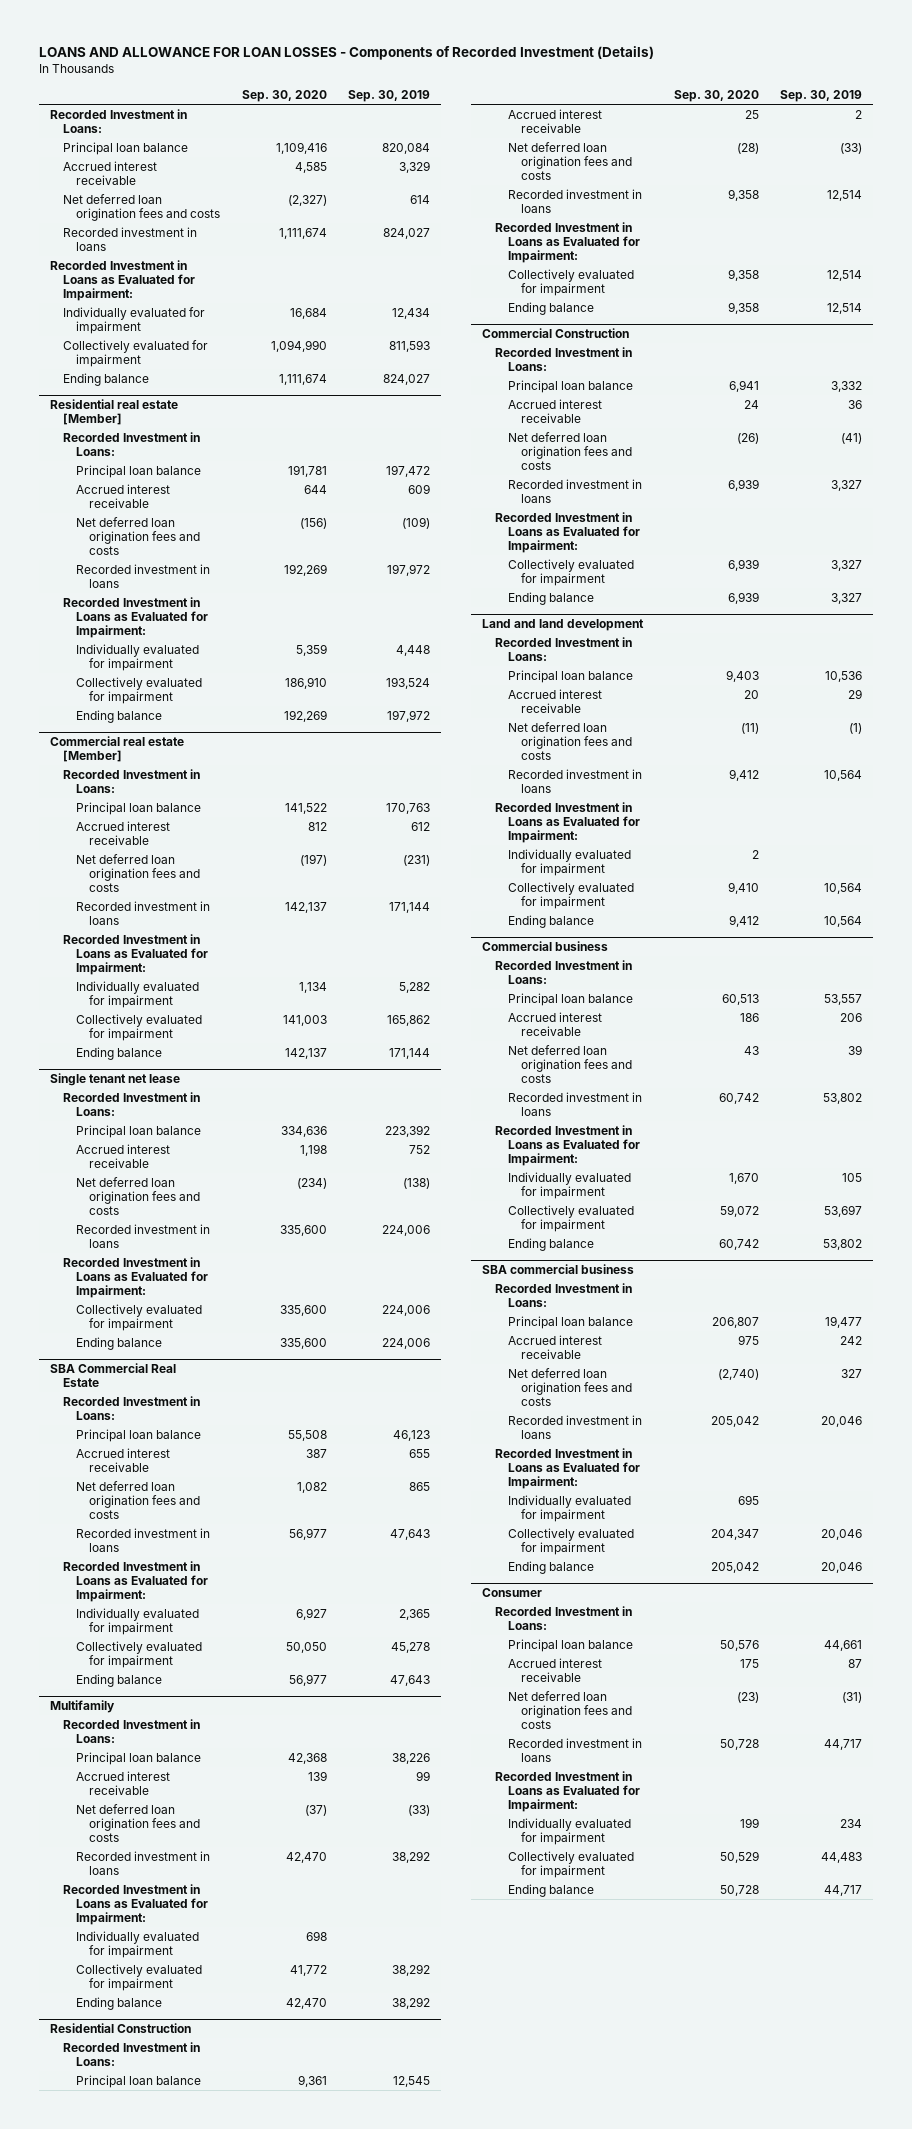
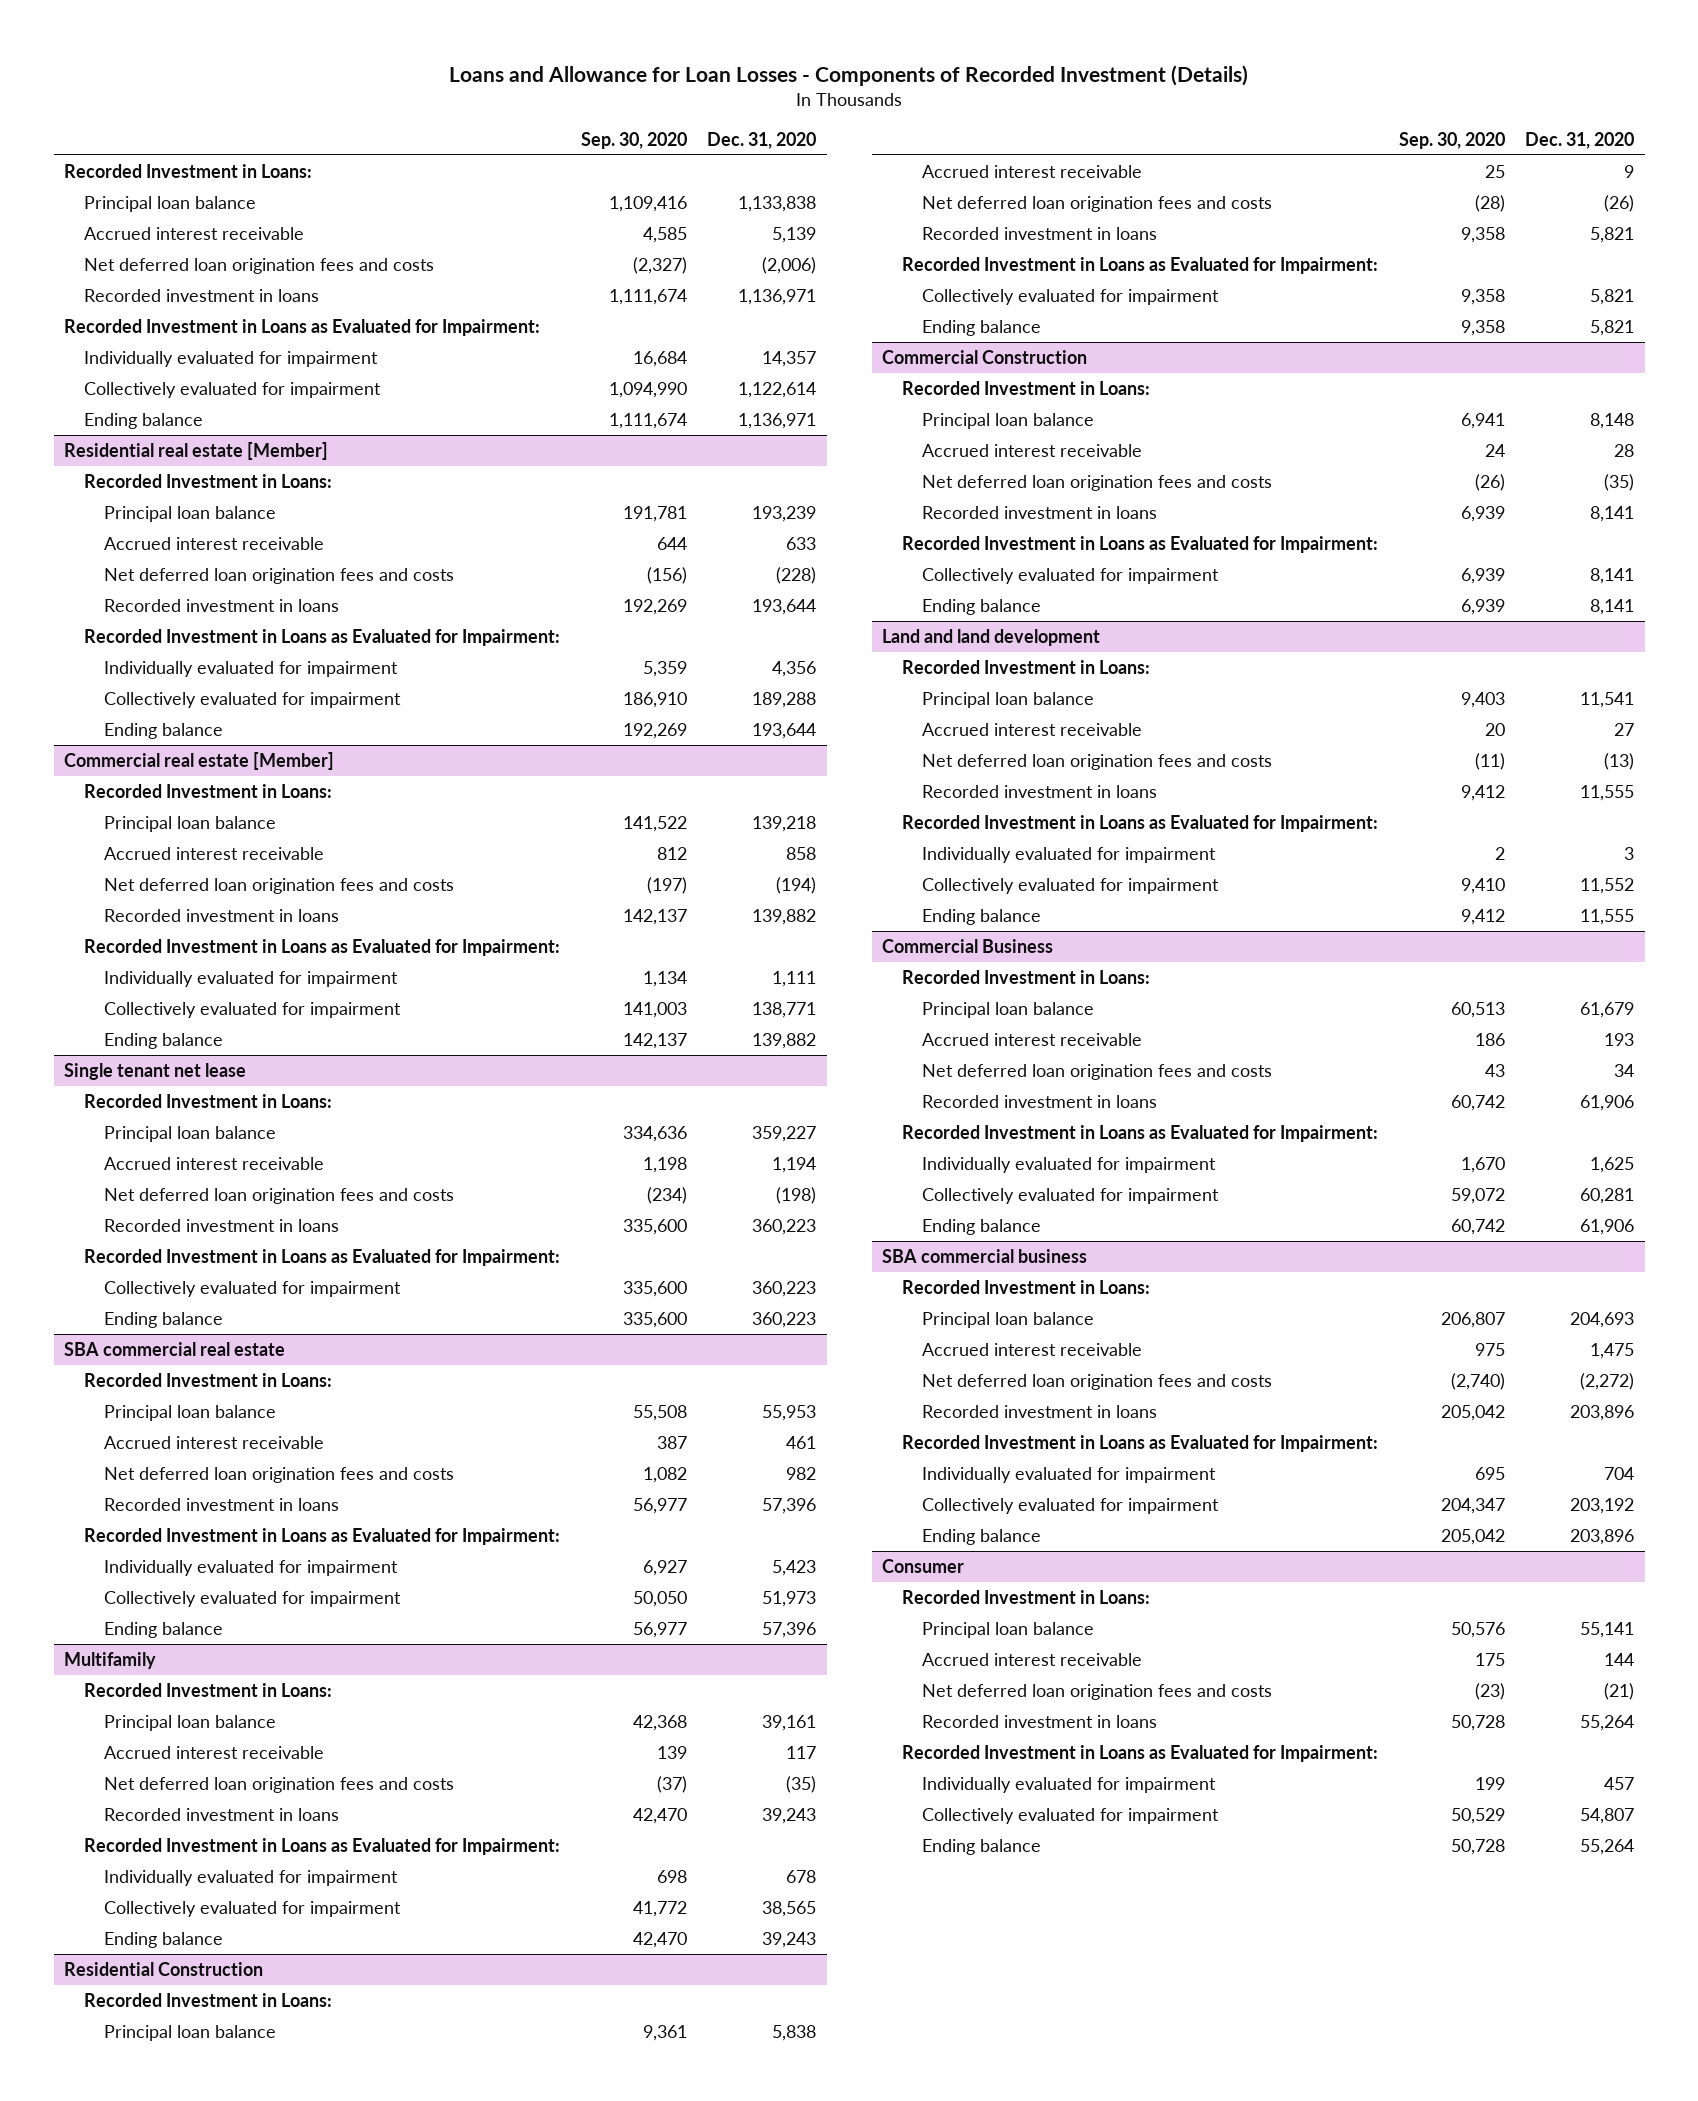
[38,46,654,61] LOANS AND ALLOWANCE FOR LOAN LOSSES - Components of Recorded Investment (Details) -> [449,64,1249,86] Loans and Allowance for Loan Losses - Components of Recorded Investment (Details)
[348,90,431,103] Sep. 30, 2019 -> none
none -> [707,131,817,149] Dec. 31, 2020
[49,1362,176,1387] SBA Commercial Real Estate -> [64,1341,286,1356] SBA commercial real estate
[481,940,608,951] Commercial business -> [881,938,1053,953] Commercial Business

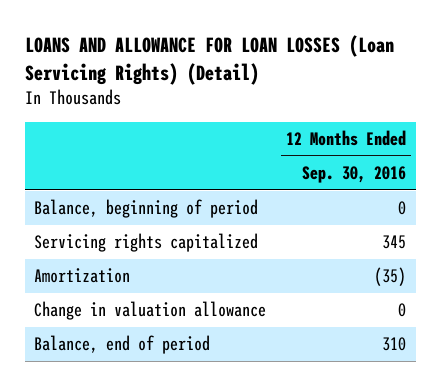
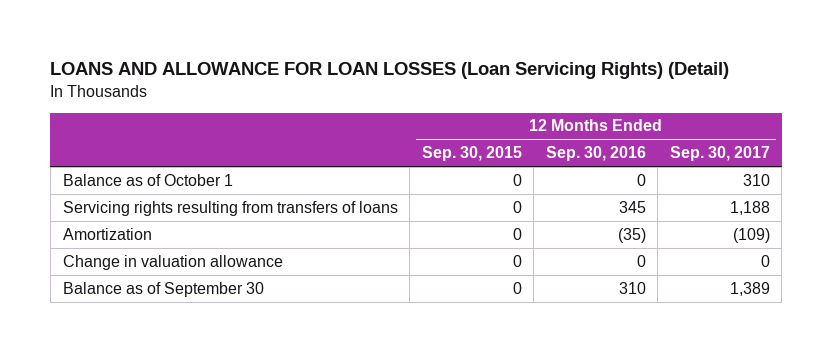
none -> [421,146,522,162] Sep. 30, 2015
none -> [669,146,770,162] Sep. 30, 2017
[34,199,259,219] Balance, beginning of period -> [62,173,233,186] Balance as of October 1
[34,233,259,253] Servicing rights capitalized -> [62,200,398,216] Servicing rights resulting from transfers of loans
[34,335,211,355] Balance, end of period -> [62,281,264,297] Balance as of September 30

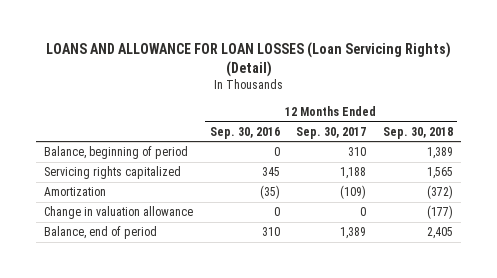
[421,146,522,162] Sep. 30, 2015 -> none
none -> [383,126,454,139] Sep. 30, 2018
[62,173,233,186] Balance as of October 1 -> [43,146,188,160] Balance, beginning of period
[62,200,398,216] Servicing rights resulting from transfers of loans -> [43,166,181,180] Servicing rights capitalized
[62,281,264,297] Balance as of September 30 -> [43,226,157,240] Balance, end of period

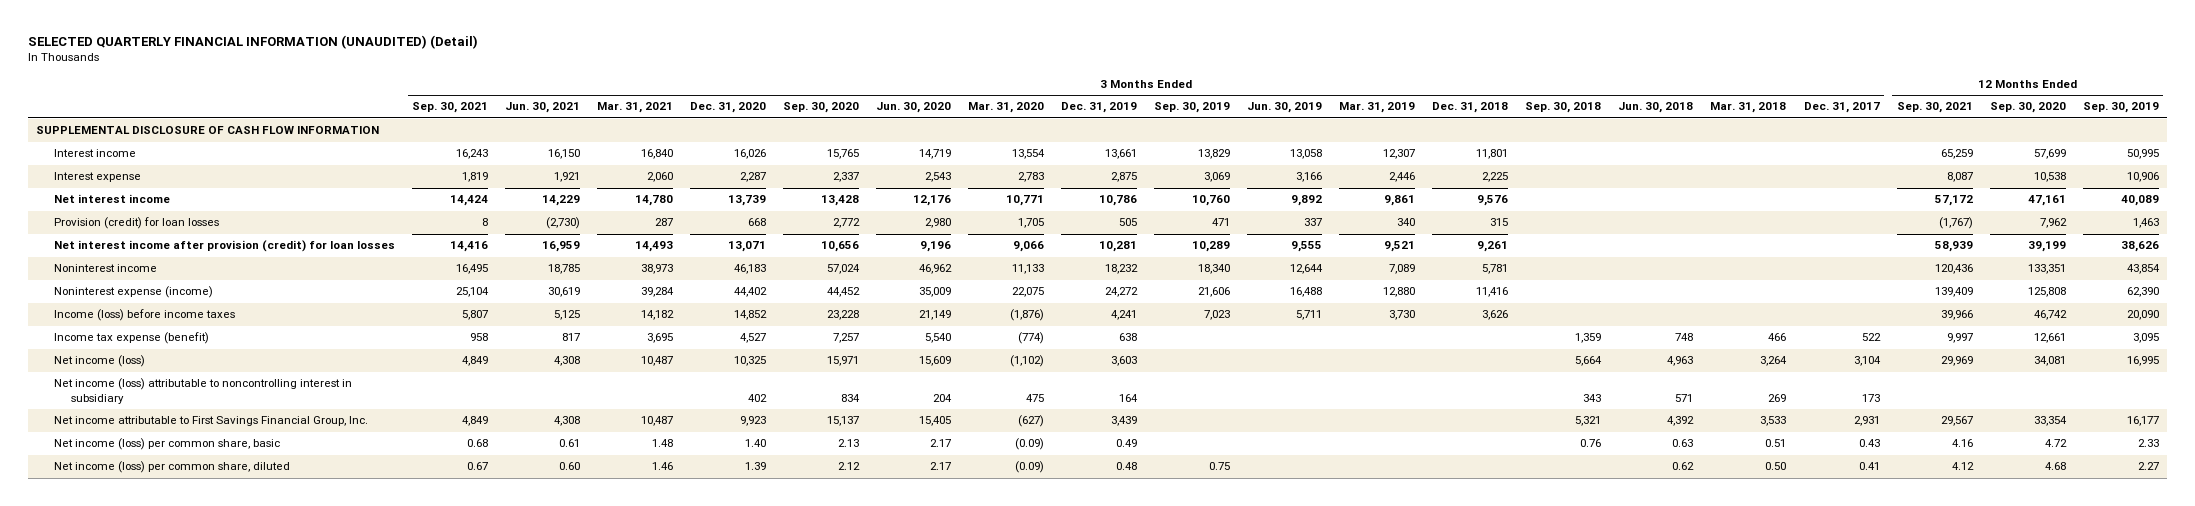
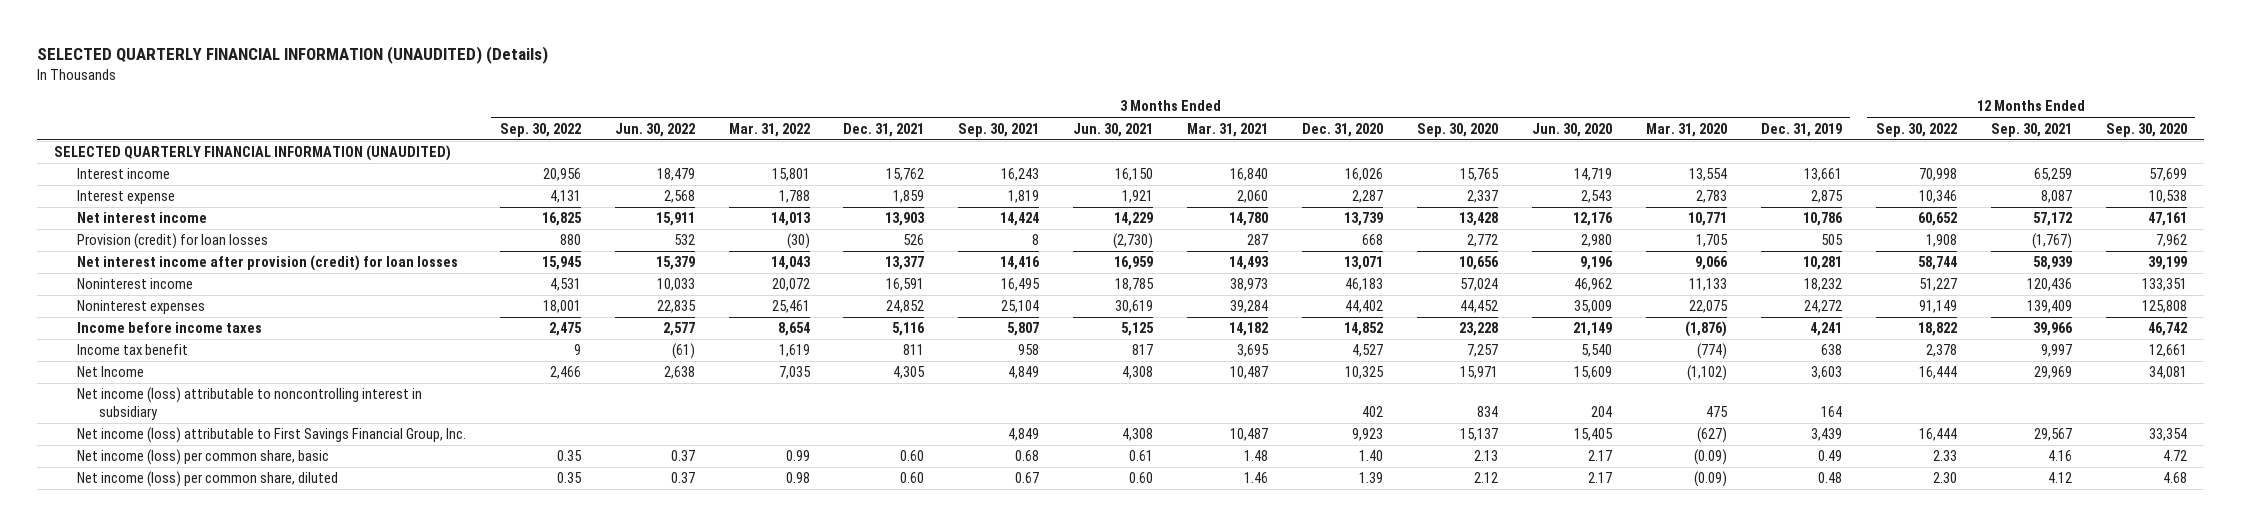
[27,34,478,49] SELECTED QUARTERLY FINANCIAL INFORMATION (UNAUDITED) (Detail) -> [37,46,549,65] SELECTED QUARTERLY FINANCIAL INFORMATION (UNAUDITED) (Details)
[1154,102,1231,114] Sep. 30, 2019 -> none
[1247,102,1323,114] Jun. 30, 2019 -> none
[1339,102,1416,114] Mar. 31, 2019 -> none
[1432,102,1509,114] Dec. 31, 2018 -> none
[1525,102,1602,114] Sep. 30, 2018 -> none
[1618,102,1694,114] Jun. 30, 2018 -> none
[1710,102,1787,114] Mar. 31, 2018 -> none
[1803,102,1880,114] Dec. 31, 2017 -> none
[2082,102,2159,114] Sep. 30, 2019 -> none
none -> [499,122,581,137] Sep. 30, 2022
none -> [614,122,695,137] Jun. 30, 2022
none -> [728,122,810,137] Mar. 31, 2022
none -> [843,122,925,137] Dec. 31, 2021
none -> [1875,122,1957,137] Sep. 30, 2022
[36,126,380,135] SUPPLEMENTAL DISCLOSURE OF CASH FLOW INFORMATION -> none
none -> [54,145,452,162] SELECTED QUARTERLY FINANCIAL INFORMATION (UNAUDITED)
[53,286,213,299] Noninterest expense (income) -> [76,300,205,315] Noninterest expenses
[53,309,235,322] Income (loss) before income taxes -> [76,322,262,334] Income before income taxes
[53,332,209,345] Income tax expense (benefit) -> [76,344,188,356] Income tax benefit
[53,355,145,368] Net income (loss) -> [76,366,144,378] Net Income
[53,416,368,427] Net income attributable to First Savings Financial Group, Inc. -> [76,427,466,444] Net income (loss) attributable to First Savings Financial Group, Inc.

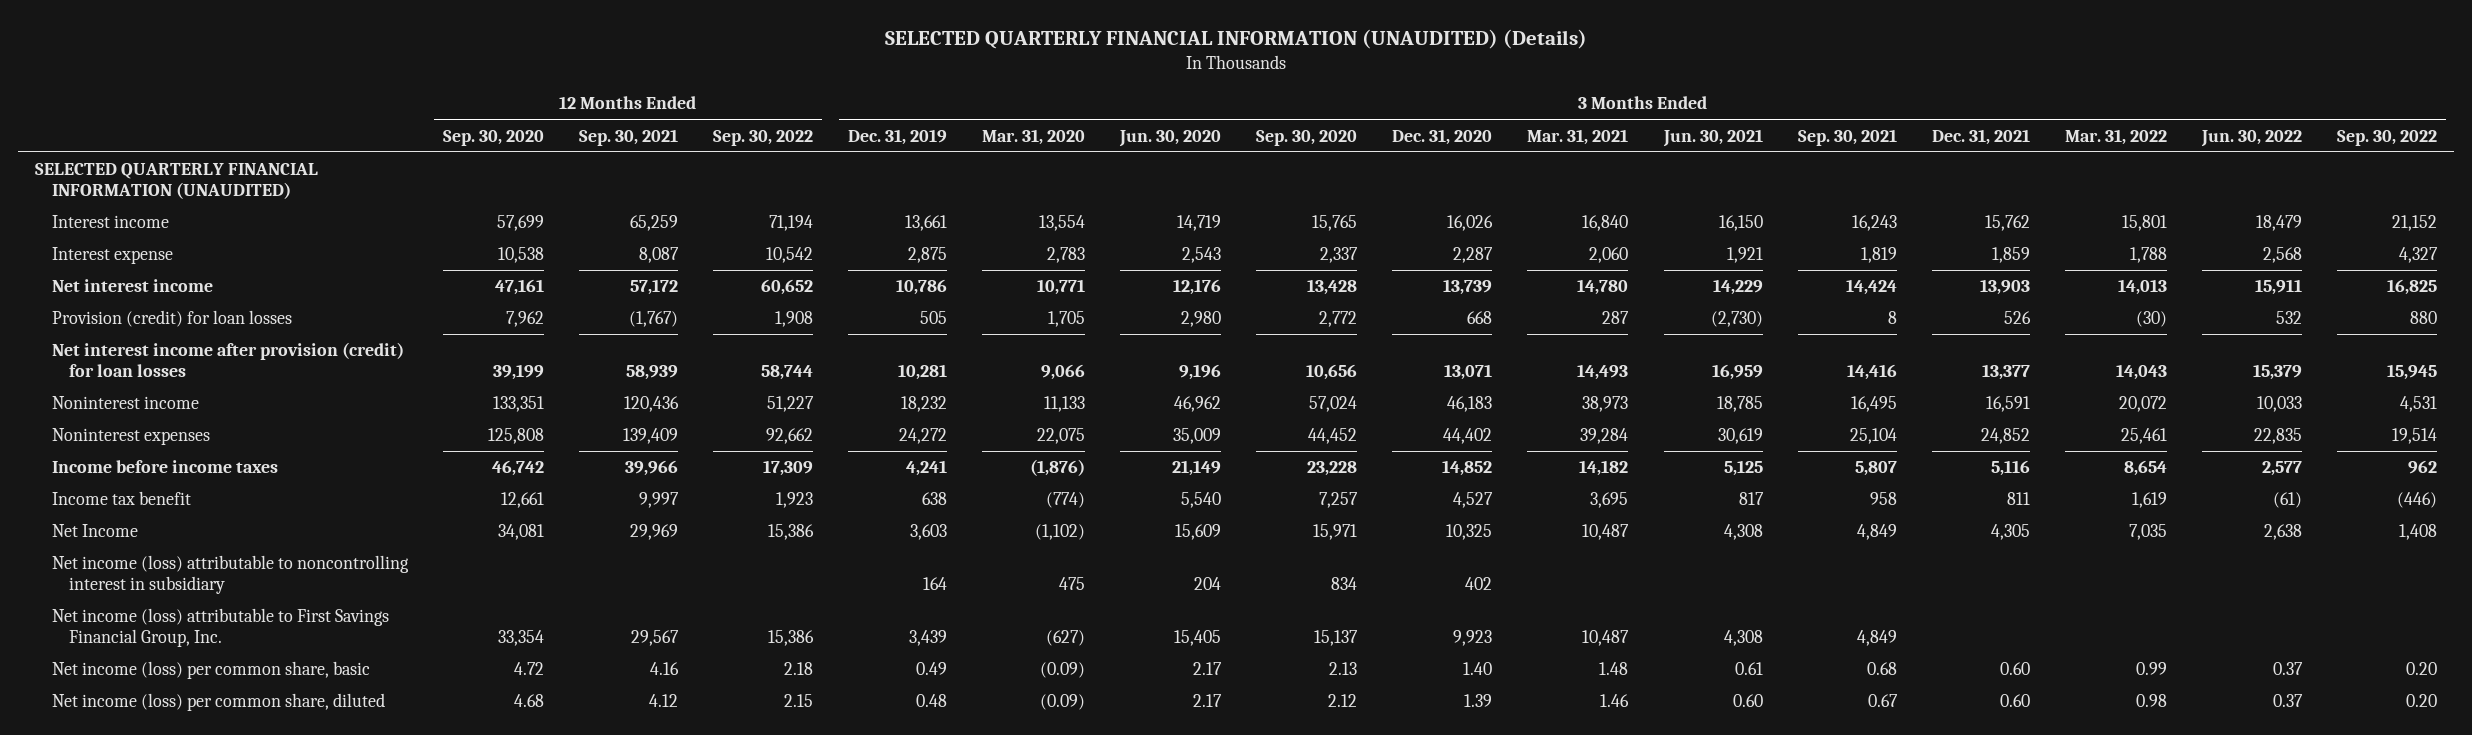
[542,168,581,182] 20,956 -> [2391,215,2437,232] 21,152
[1918,168,1957,182] 70,998 -> [769,215,814,232] 71,194
[549,190,581,204] 4,131 -> [2398,247,2438,264] 4,327
[1918,190,1957,204] 10,346 -> [766,247,814,264] 10,542
[542,300,581,314] 18,001 -> [2391,428,2437,445] 19,514
[1918,300,1957,314] 91,149 -> [766,428,814,445] 92,662
[548,322,582,337] 2,475 -> [2407,460,2437,475] 962
[1917,322,1957,337] 18,822 -> [763,460,814,477] 17,309
[573,344,581,356] 9 -> [2396,492,2437,509] (446)
[1925,344,1957,358] 2,378 -> [776,492,814,509] 1,923
[549,366,581,380] 2,466 -> [2398,524,2437,541] 1,408
[1918,366,1957,380] 16,444 -> [768,524,815,541] 15,386
[1918,428,1957,442] 16,444 -> [768,630,815,647] 15,386
[556,450,582,462] 0.35 -> [2405,662,2437,676] 0.20
[1932,450,1957,462] 2.33 -> [784,662,814,676] 2.18
[556,472,582,484] 0.35 -> [2405,694,2437,708] 0.20
[1932,472,1957,484] 2.30 -> [784,694,814,708] 2.15

